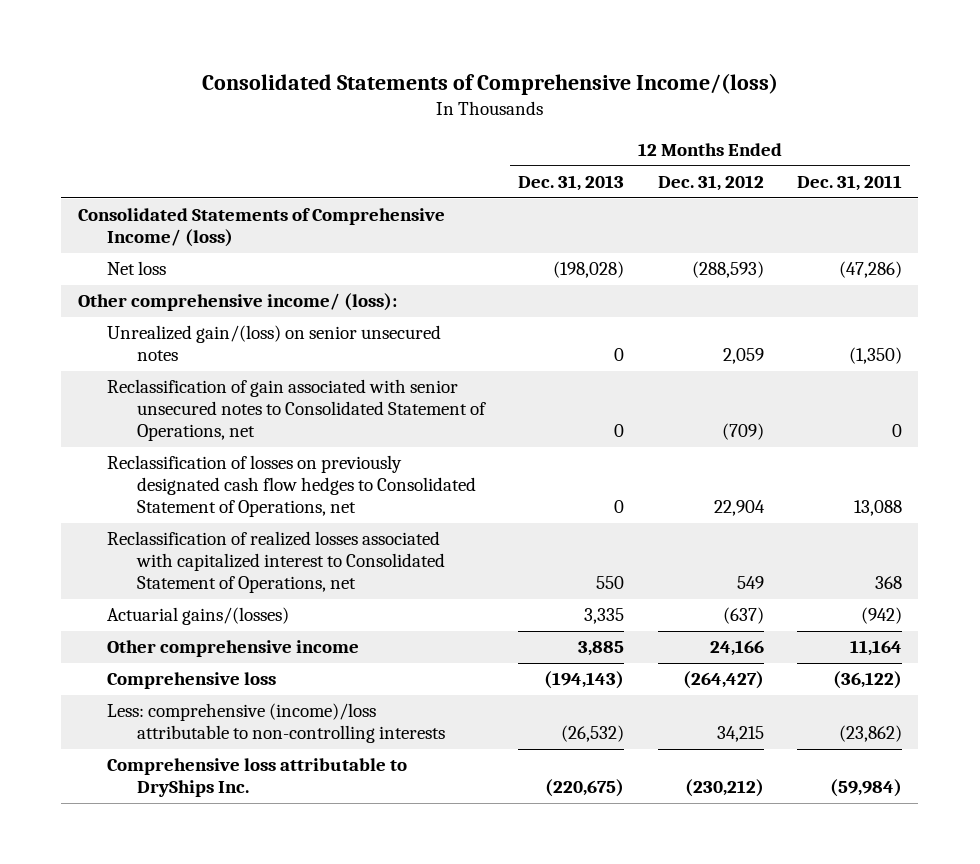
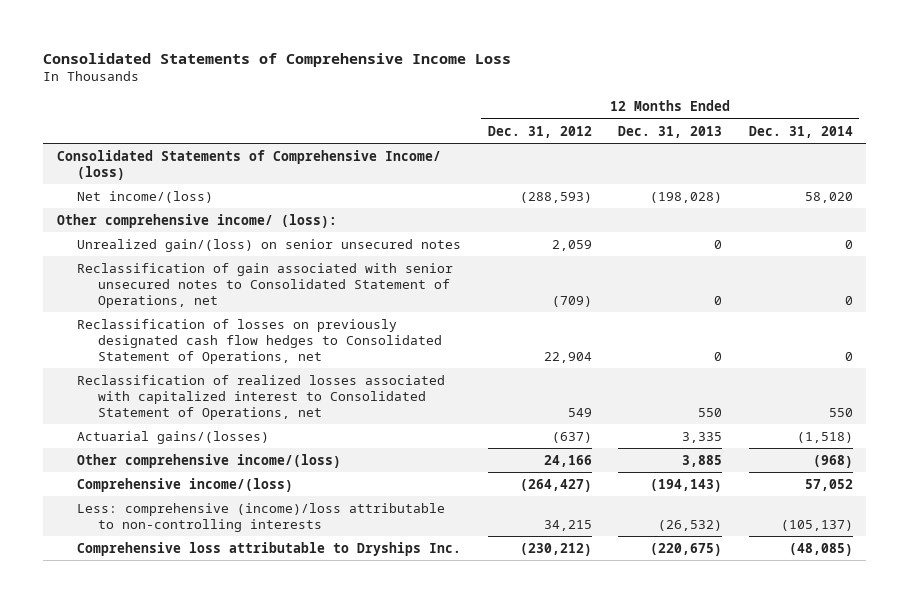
[201,73,778,96] Consolidated Statements of Comprehensive Income/(loss) -> [43,52,512,67] Consolidated Statements of Comprehensive Income Loss
[796,174,902,191] Dec. 31, 2011 -> none
none -> [748,125,853,138] Dec. 31, 2014
[107,261,167,276] Net loss -> [77,190,214,203] Net income/(loss)
[107,640,360,658] Other comprehensive income -> [77,453,342,468] Other comprehensive income/(loss)
[107,672,277,690] Comprehensive loss -> [77,477,294,492] Comprehensive income/(loss)
[107,758,408,798] Comprehensive loss attributable to DryShips Inc. -> [77,541,462,556] Comprehensive loss attributable to Dryships Inc.

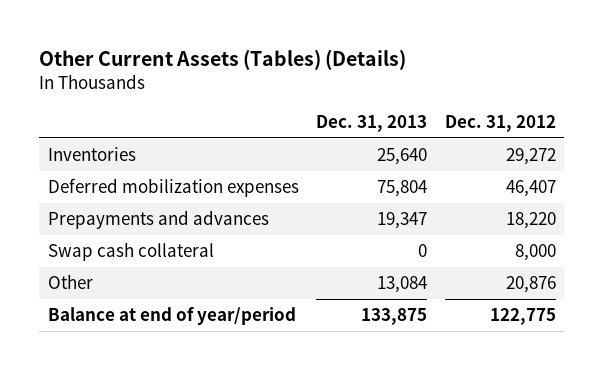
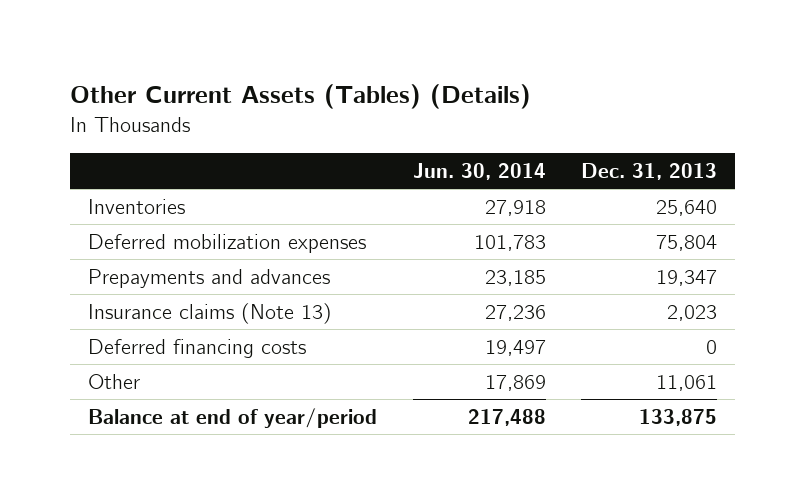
[444,114,556,132] Dec. 31, 2012 -> none
none -> [412,162,546,180] Jun. 30, 2014
[48,242,215,262] Swap cash collateral -> none
none -> [88,302,333,324] Insurance claims (Note 13)
none -> [88,338,307,358] Deferred financing costs
[377,276,428,294] 13,084 -> [656,374,718,391] 11,061

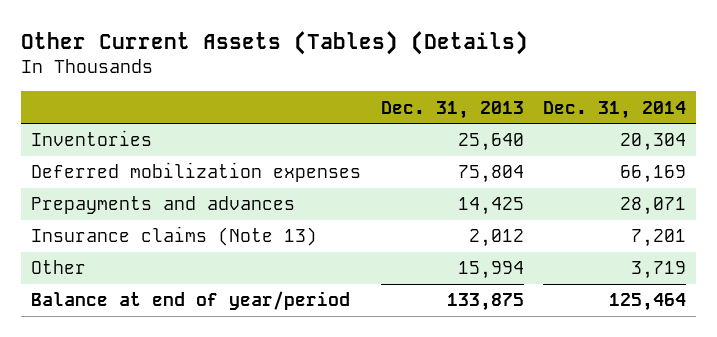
[412,162,546,180] Jun. 30, 2014 -> none
none -> [543,100,687,119] Dec. 31, 2014
[88,338,307,358] Deferred financing costs -> none
[656,269,718,286] 19,347 -> [457,197,524,216] 14,425
[667,304,718,321] 2,023 -> [468,229,524,248] 2,012
[656,374,718,391] 11,061 -> [457,261,524,280] 15,994

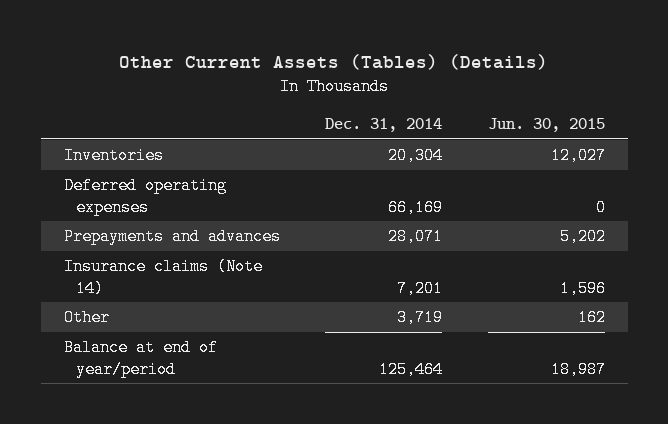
[380,100,524,119] Dec. 31, 2013 -> none
none -> [487,118,605,133] Jun. 30, 2015
[31,162,362,183] Deferred mobilization expenses -> [63,177,227,216] Deferred operating expenses
[31,226,318,247] Insurance claims (Note 13) -> [63,258,263,297] Insurance claims (Note 14)

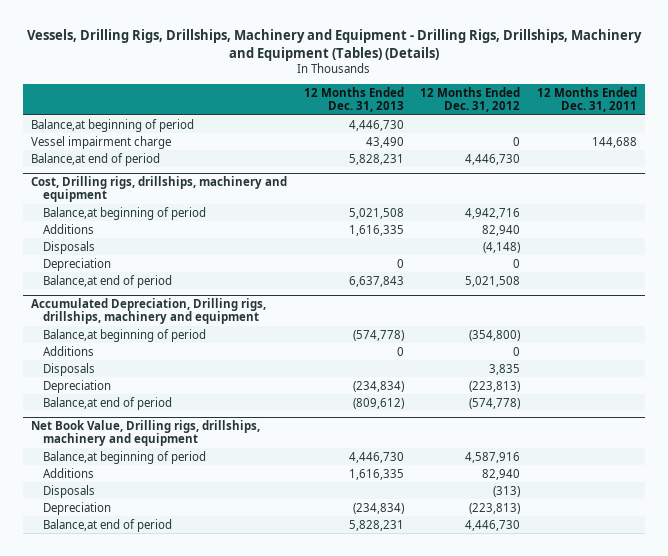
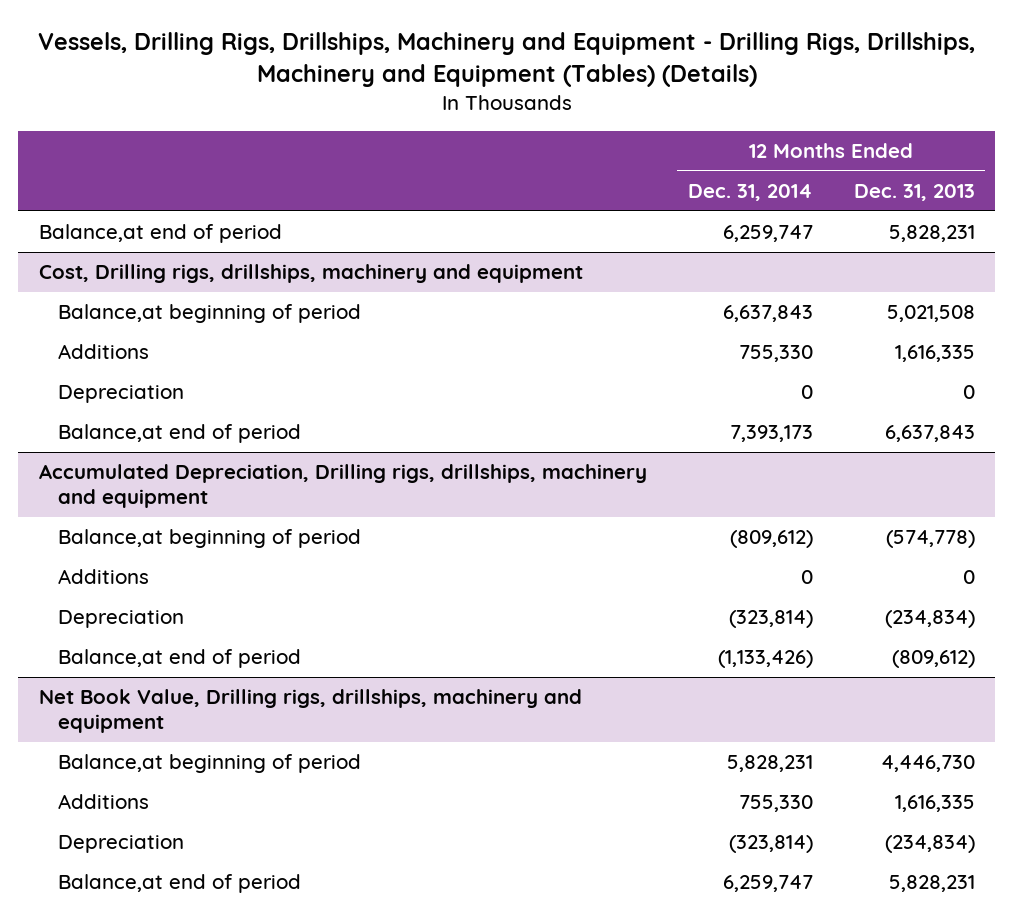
[420,87,521,113] 12 Months Ended Dec. 31, 2012 -> none
[536,87,637,113] 12 Months Ended Dec. 31, 2011 -> none
none -> [687,184,813,202] Dec. 31, 2014
[30,118,194,132] Balance,at beginning of period -> none
[30,135,171,149] Vessel impairment charge -> none
[42,240,95,254] Disposals -> none
[42,362,95,376] Disposals -> none
[42,484,95,498] Disposals -> none

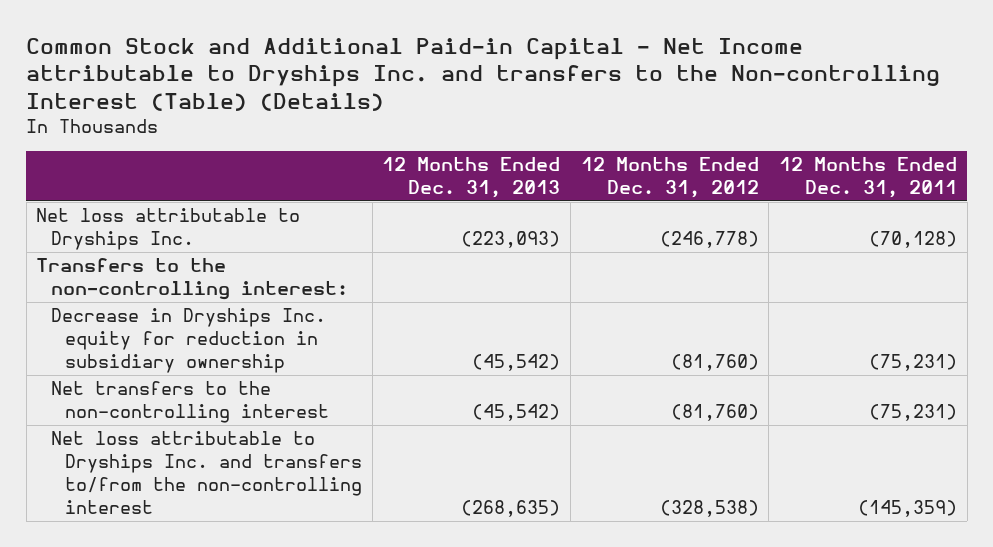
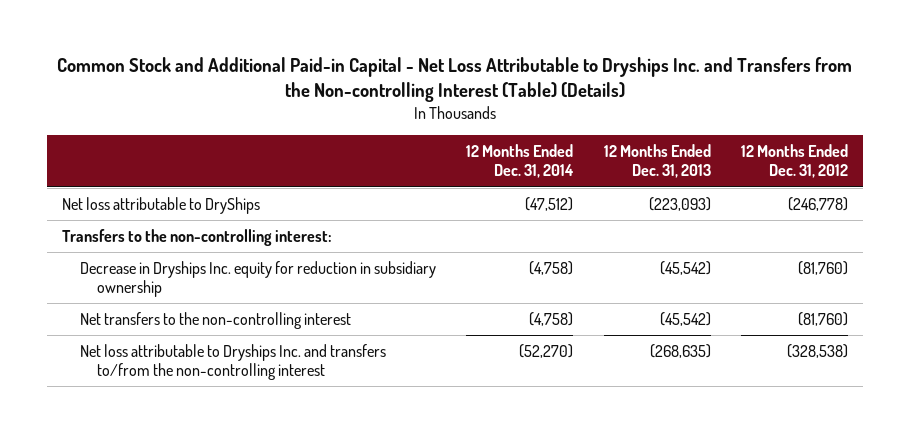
[26,37,941,111] Common Stock and Additional Paid-in Capital - Net Income attributable to Dryships Inc. and transfers to the Non-controlling Interest (Table) (Details) -> [57,57,853,103] Common Stock and Additional Paid-in Capital - Net Loss Attributable to Dryships Inc. and Transfers from the Non-controlling Interest (Table) (Details)
[779,157,958,198] 12 Months Ended Dec. 31, 2011 -> none
none -> [466,144,575,179] 12 Months Ended Dec. 31, 2014
[36,208,301,251] Net loss attributable to Dryships Inc. -> [62,196,261,214] Net loss attributable to DryShips

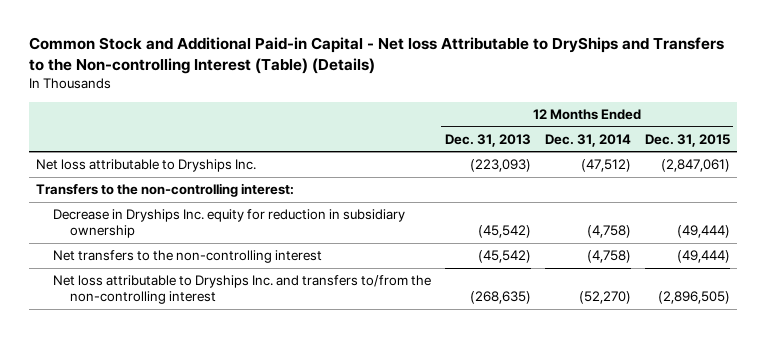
[57,57,853,103] Common Stock and Additional Paid-in Capital - Net Loss Attributable to Dryships Inc. and Transfers from the Non-controlling Interest (Table) (Details) -> [28,37,724,75] Common Stock and Additional Paid-in Capital - Net loss Attributable to DryShips and Transfers to the Non-controlling Interest (Table) (Details)
[740,144,848,179] 12 Months Ended Dec. 31, 2012 -> none
none -> [644,133,730,147] Dec. 31, 2015
[62,196,261,214] Net loss attributable to DryShips -> [35,159,256,173] Net loss attributable to Dryships Inc.

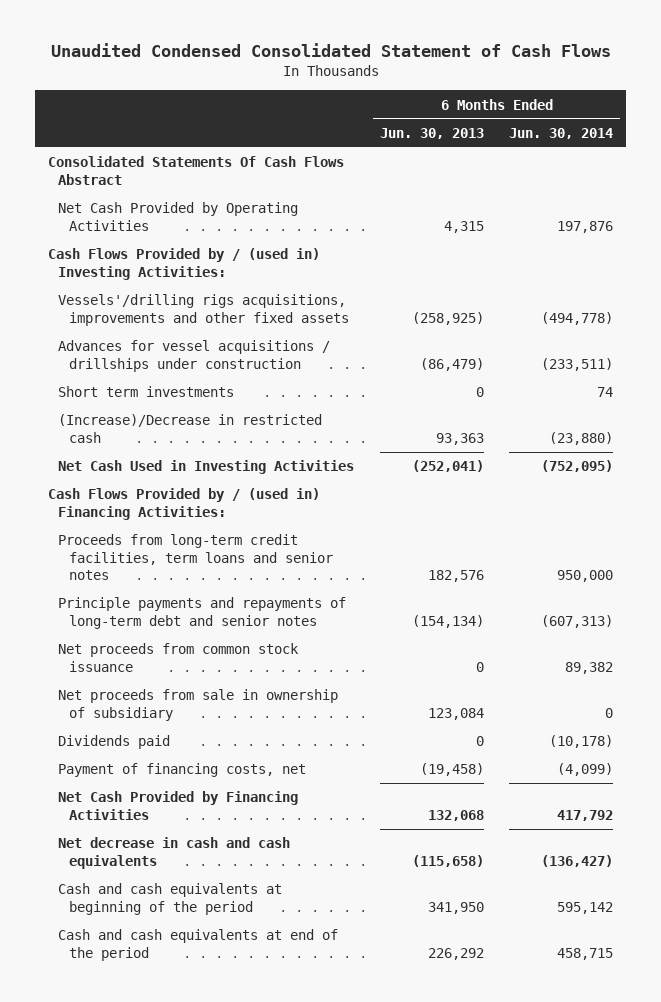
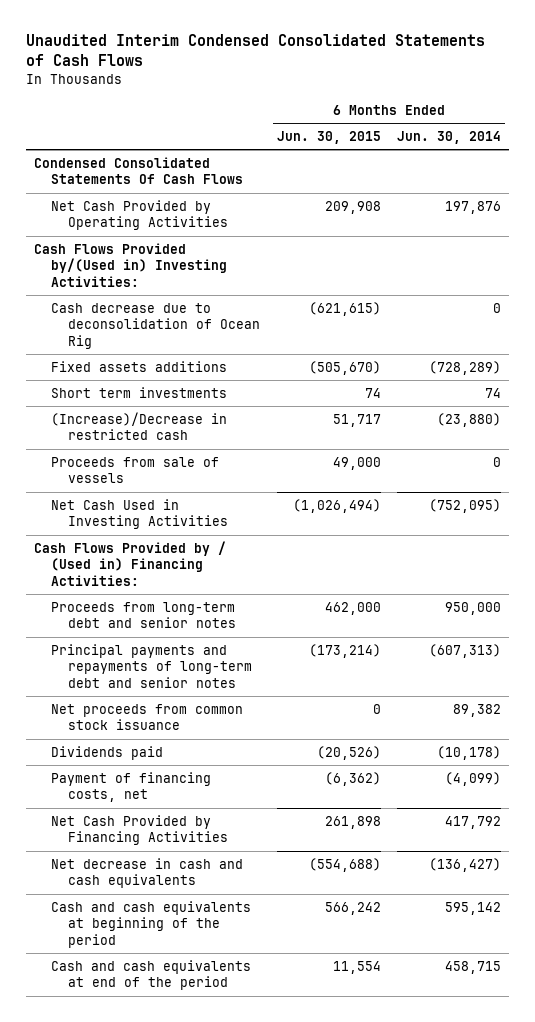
[50,43,611,58] Unaudited Condensed Consolidated Statement of Cash Flows -> [25,33,485,67] Unaudited Interim Condensed Consolidated Statements of Cash Flows
[379,127,484,139] Jun. 30, 2013 -> none
none -> [276,130,381,144] Jun. 30, 2015
[47,156,344,185] Consolidated Statements Of Cash Flows Abstract -> [33,156,244,185] Condensed Consolidated Statements Of Cash Flows
[58,340,331,372] Advances for vessel acquisitions / drillships under construction -> none
[47,248,320,280] Cash Flows Provided by / (used in) Investing Activities: -> [33,242,228,288] Cash Flows Provided by/(Used in) Investing Activities:
none -> [51,302,261,350] Cash decrease due to deconsolidation of Ocean Rig
[58,294,349,326] Vessels'/drilling rigs acquisitions, improvements and other fixed assets -> [51,360,228,372] Fixed assets additions
[541,311,614,325] (494,778) -> [428,360,501,375] (728,289)
none -> [51,456,220,484] Proceeds from sale of vessels
[47,488,320,520] Cash Flows Provided by / (used in) Financing Activities: -> [33,540,226,587] Cash Flows Provided by / (Used in) Financing Activities:
[58,534,333,580] Proceeds from long-term credit facilities, term loans and senior notes -> [51,601,237,629] Proceeds from long-term debt and senior notes
[58,597,347,629] Principle payments and repayments of long-term debt and senior notes -> [51,643,253,689] Principal payments and repayments of long-term debt and senior notes
[58,689,339,721] Net proceeds from sale in ownership of subsidiary -> none

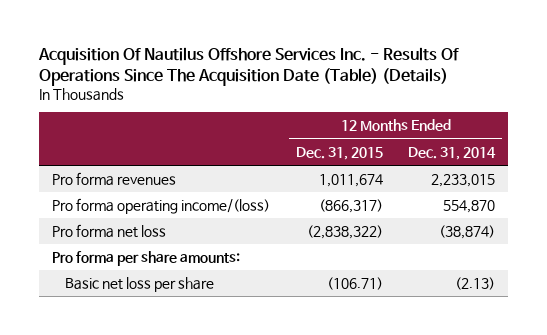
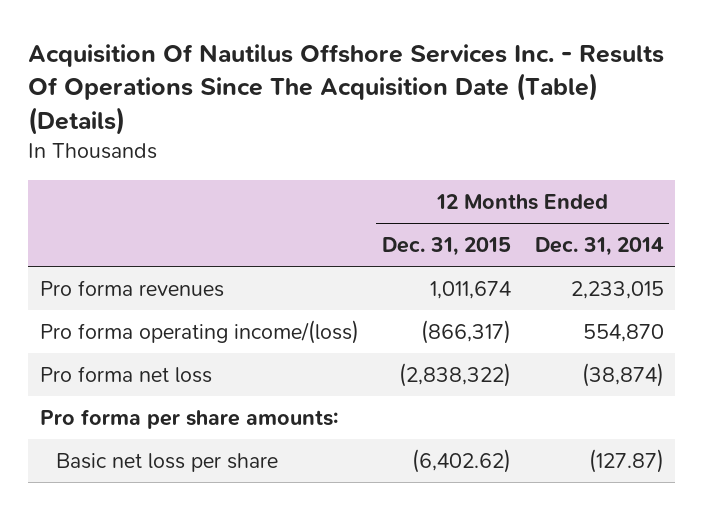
[326,277,383,291] (106.71) -> [412,448,512,473] (6,402.62)
[455,277,496,291] (2.13) -> [588,448,664,473] (127.87)

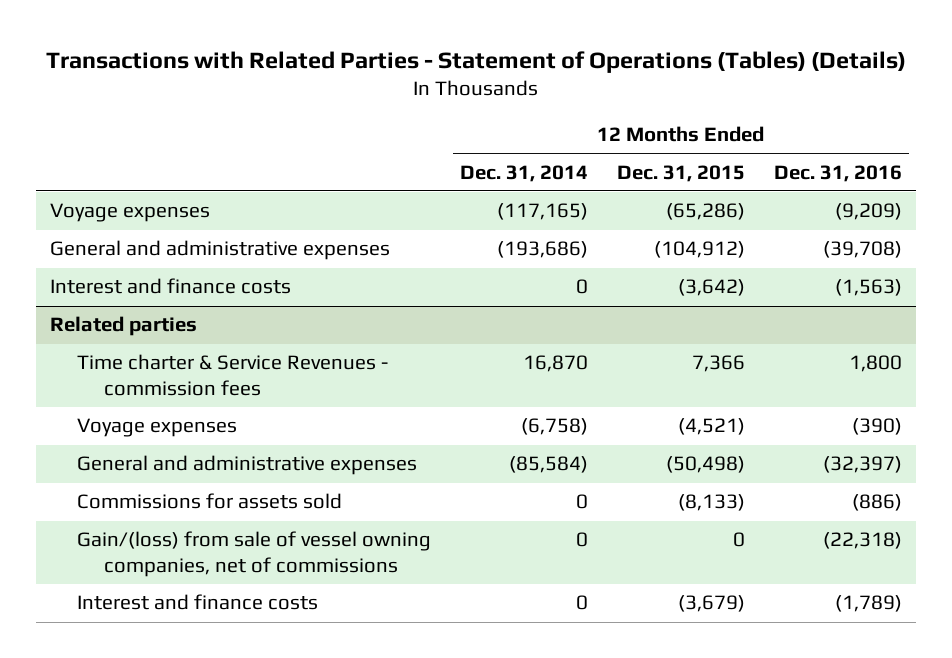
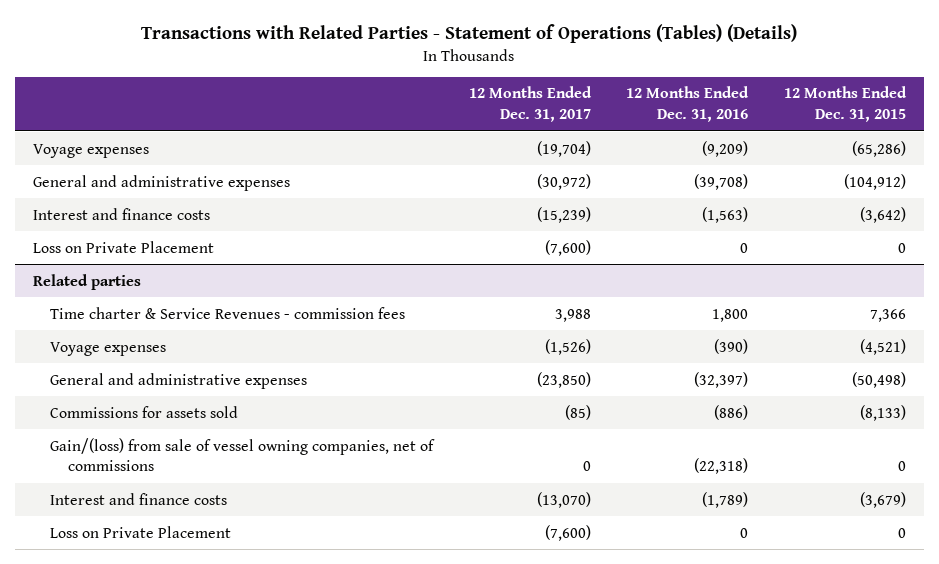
[460,164,589,182] Dec. 31, 2014 -> none
none -> [468,86,592,123] 12 Months Ended Dec. 31, 2017
none -> [32,240,214,253] Loss on Private Placement
none -> [50,525,232,538] Loss on Private Placement

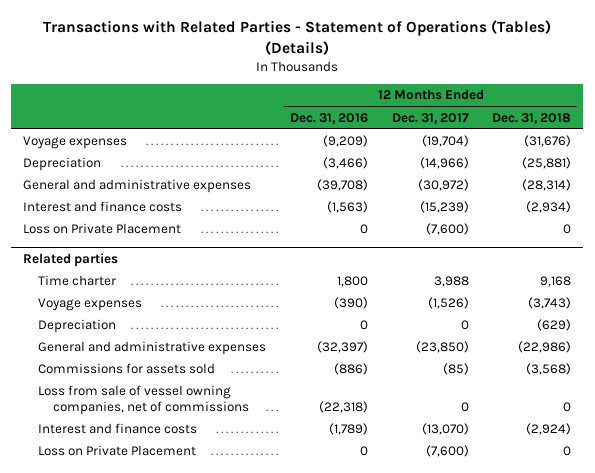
[783,86,907,123] 12 Months Ended Dec. 31, 2015 -> none
none -> [492,112,572,124] Dec. 31, 2018
none -> [23,157,102,172] Depreciation
[50,306,406,319] Time charter & Service Revenues - commission fees -> [38,275,117,287] Time charter
none -> [38,319,117,334] Depreciation
[50,437,436,472] Gain/(loss) from sale of vessel owning companies, net of commissions -> [38,385,250,416] Loss from sale of vessel owning companies, net of commissions

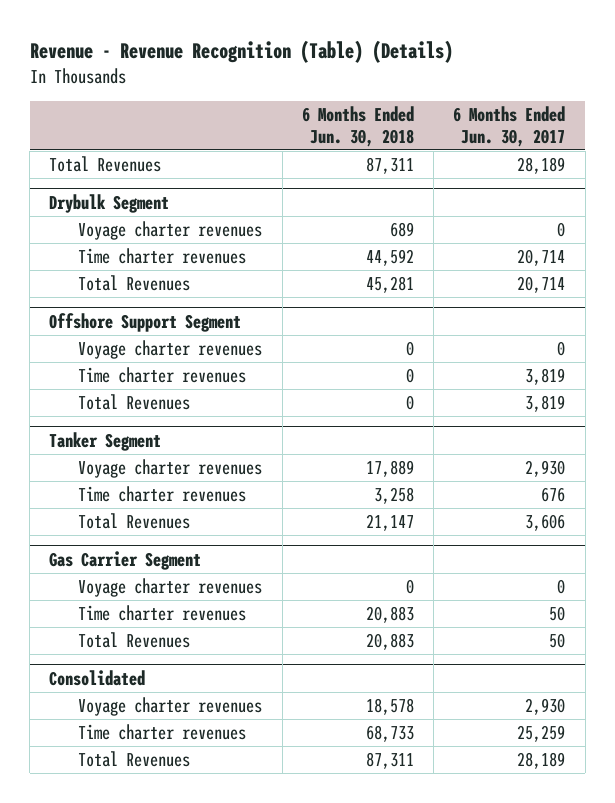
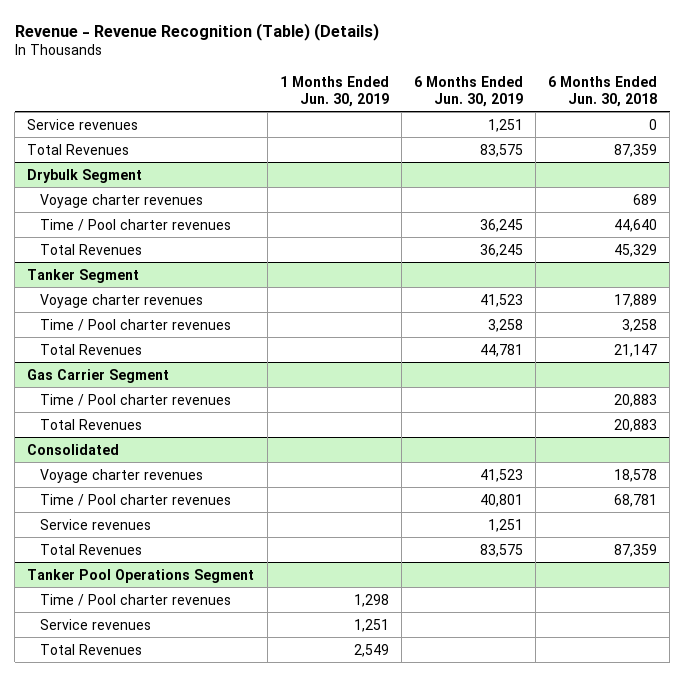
[453,105,566,147] 6 Months Ended Jun. 30, 2017 -> none
none -> [279,76,389,107] 1 Months Ended Jun. 30, 2019
none -> [414,76,524,107] 6 Months Ended Jun. 30, 2019
none -> [27,118,139,130] Service revenues
[365,157,414,175] 87,311 -> [614,143,658,157] 87,359
[49,312,242,332] Offshore Support Segment -> none
[78,340,263,360] Voyage charter revenues -> none
[78,367,247,384] Time charter revenues -> none
[78,394,191,411] Total Revenues -> none
[78,248,247,265] Time charter revenues -> [39,218,231,231] Time / Pool charter revenues
[365,249,414,267] 44,592 -> [614,218,658,232] 44,640
[365,276,414,294] 45,281 -> [614,243,658,257] 45,329
[78,486,247,503] Time charter revenues -> [39,318,231,331] Time / Pool charter revenues
[78,578,263,598] Voyage charter revenues -> none
[78,605,247,622] Time charter revenues -> [39,393,231,406] Time / Pool charter revenues
[78,724,247,741] Time charter revenues -> [39,493,231,506] Time / Pool charter revenues
[365,725,414,743] 68,733 -> [614,493,658,507] 68,781
none -> [39,518,151,530] Service revenues
[365,752,414,770] 87,311 -> [614,543,658,557] 87,359
none -> [27,568,255,583] Tanker Pool Operations Segment
none -> [39,593,231,606] Time / Pool charter revenues
none -> [39,618,151,630] Service revenues
none -> [39,643,142,655] Total Revenues

